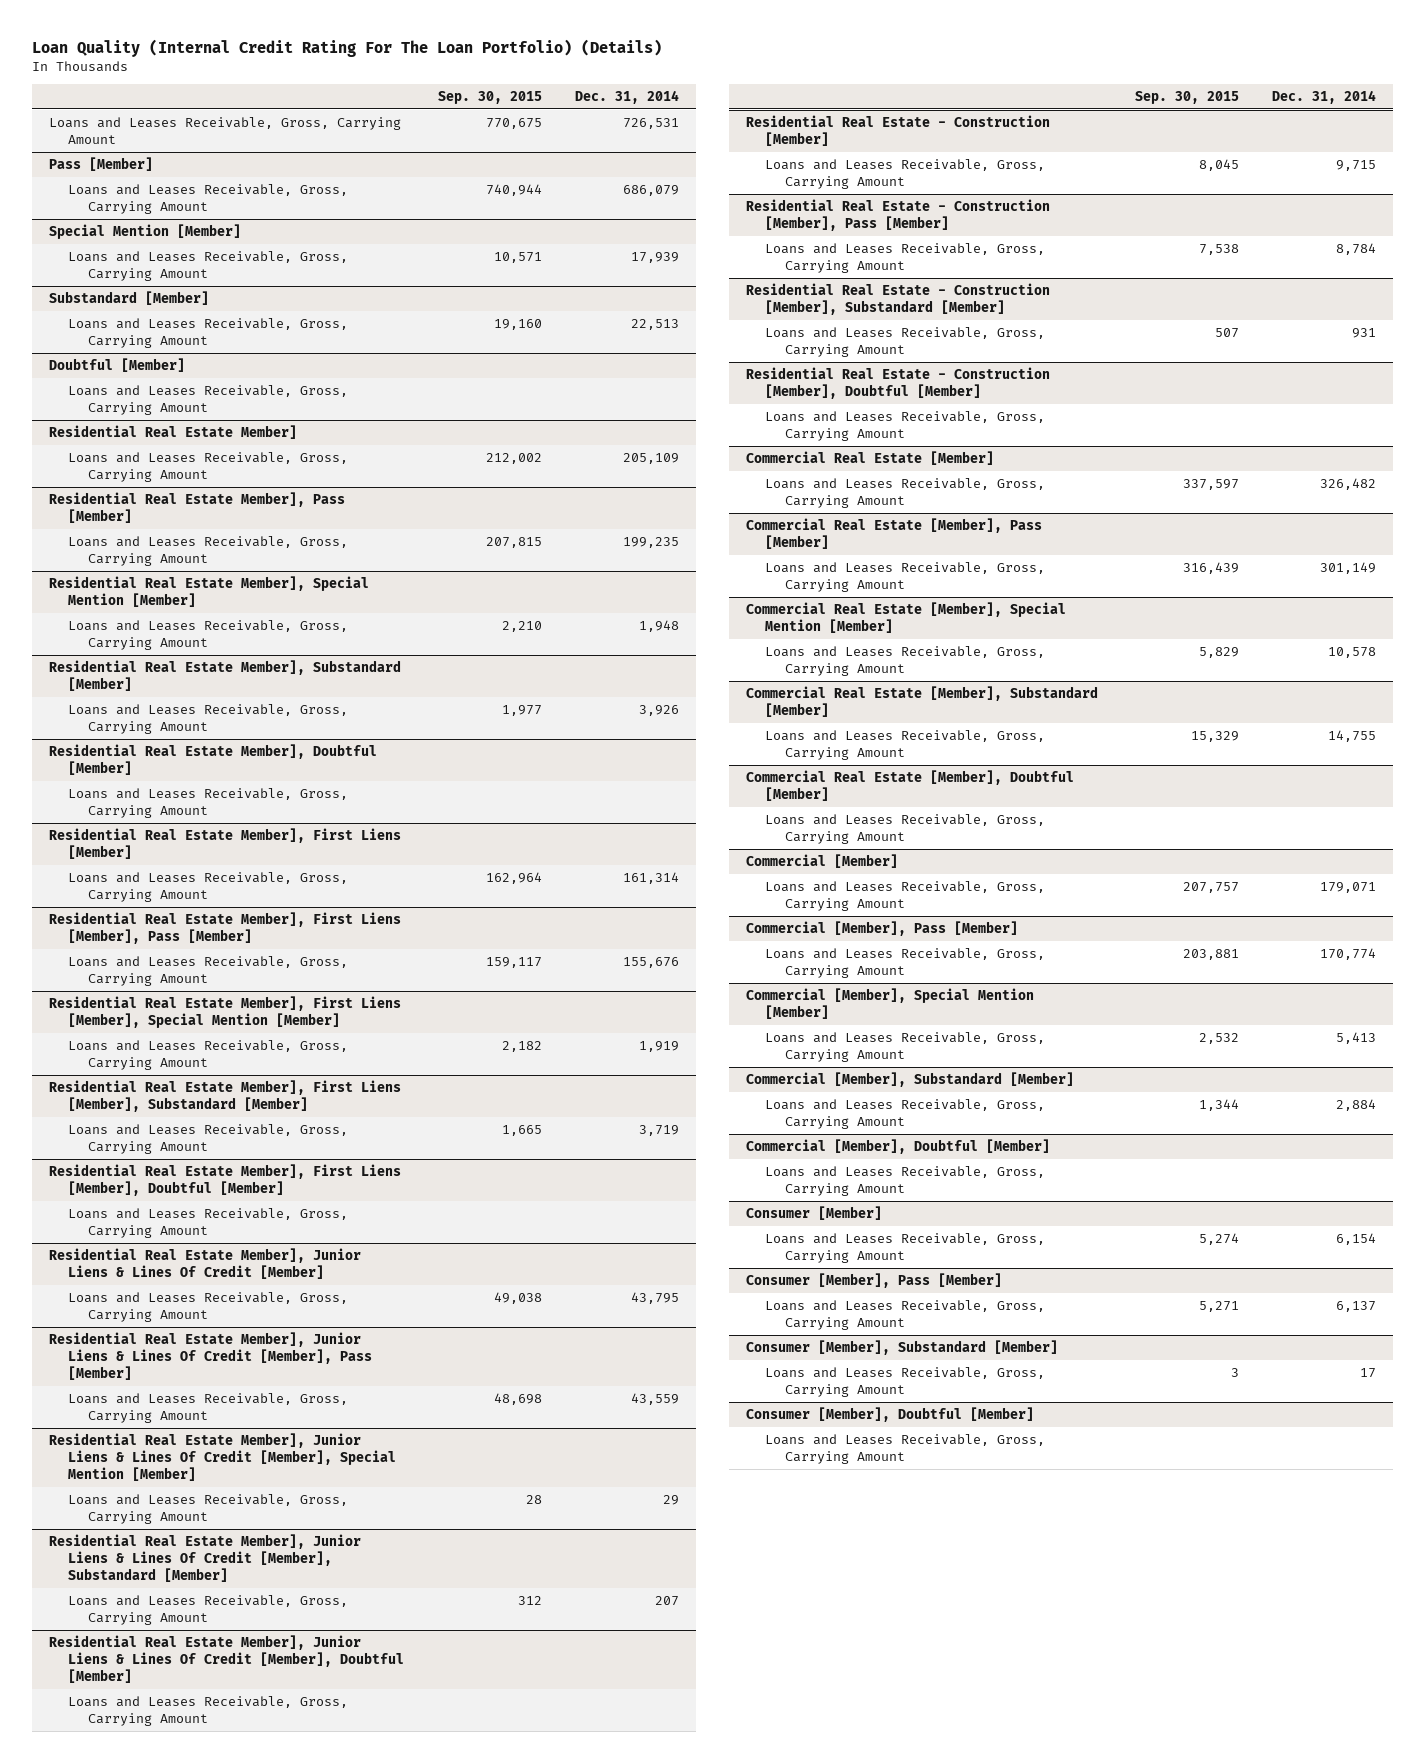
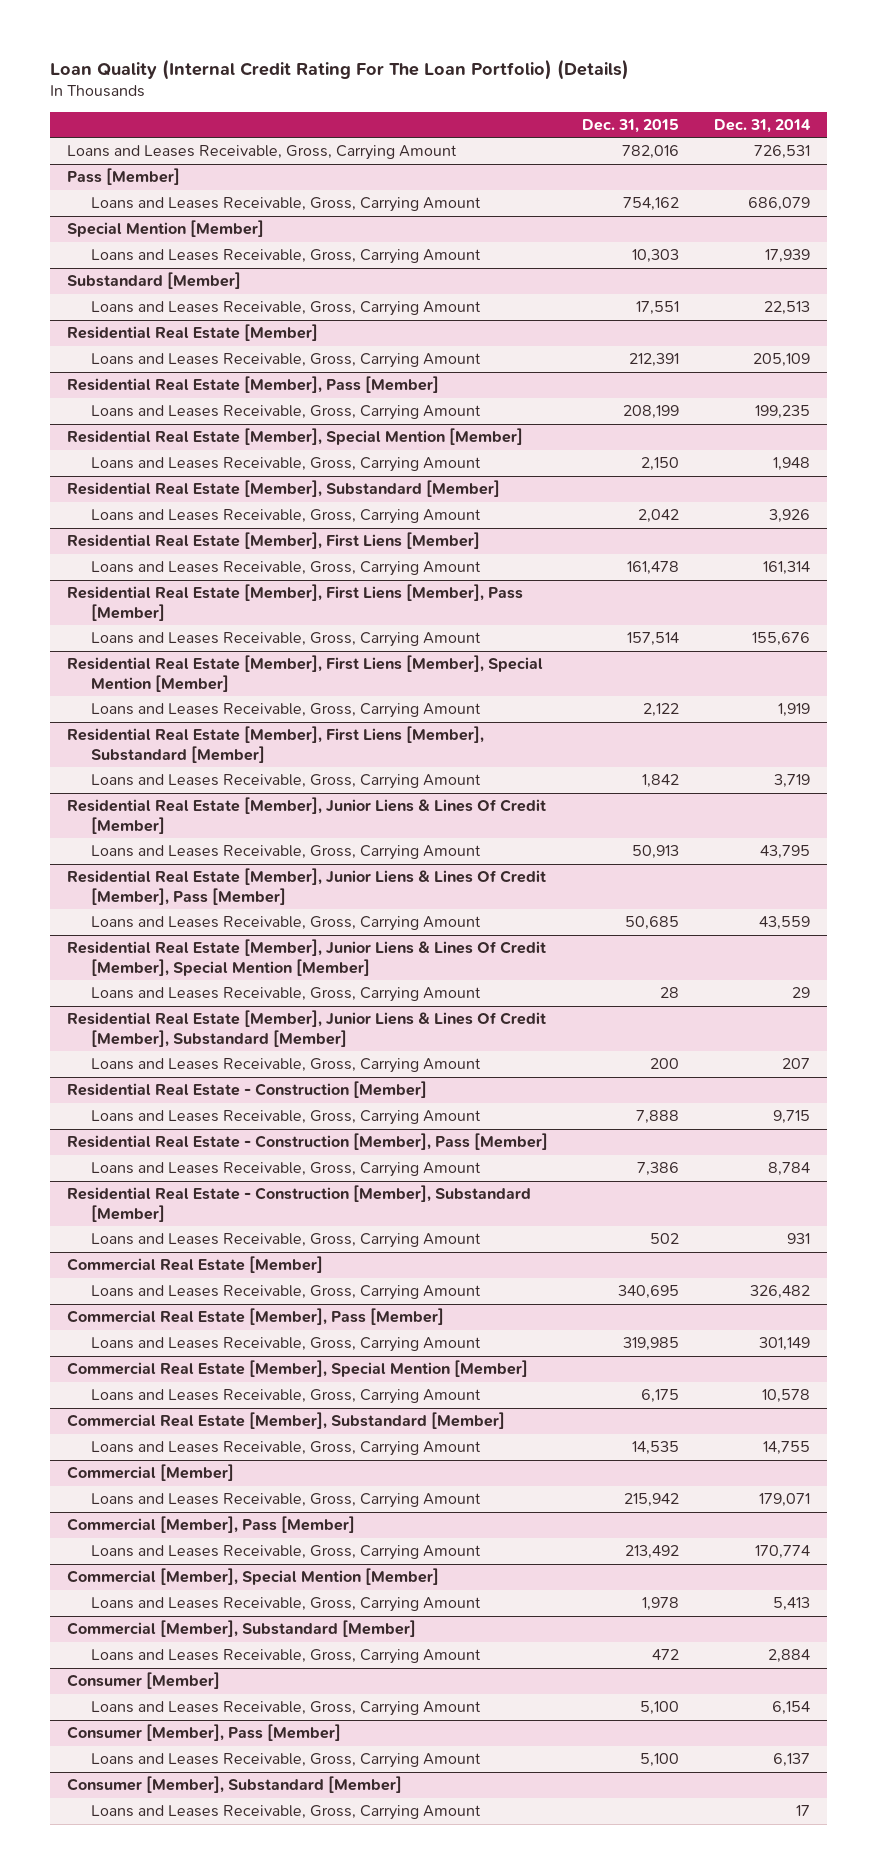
[437,90,542,104] Sep. 30, 2015 -> none
none -> [582,119,680,134] Dec. 31, 2015
[48,358,185,373] Doubtful [Member] -> none
[68,385,349,415] Loans and Leases Receivable, Gross, Carrying Amount -> none
[48,425,297,440] Residential Real Estate Member] -> [67,324,319,342] Residential Real Estate [Member]
[48,492,345,523] Residential Real Estate Member], Pass [Member] -> [67,376,440,394] Residential Real Estate [Member], Pass [Member]
[48,576,369,607] Residential Real Estate Member], Special Mention [Member] -> [67,428,524,446] Residential Real Estate [Member], Special Mention [Member]
[48,660,401,691] Residential Real Estate Member], Substandard [Member] -> [67,480,501,498] Residential Real Estate [Member], Substandard [Member]
[48,744,377,775] Residential Real Estate Member], Doubtful [Member] -> none
[68,788,349,818] Loans and Leases Receivable, Gross, Carrying Amount -> none
[48,828,401,859] Residential Real Estate Member], First Liens [Member] -> [67,532,481,550] Residential Real Estate [Member], First Liens [Member]
[48,912,401,944] Residential Real Estate Member], First Liens [Member], Pass [Member] -> [67,584,524,621] Residential Real Estate [Member], First Liens [Member], Pass [Member]
[48,996,401,1028] Residential Real Estate Member], First Liens [Member], Special Mention [Member] -> [67,655,544,692] Residential Real Estate [Member], First Liens [Member], Special Mention [Member]
[48,1080,401,1112] Residential Real Estate Member], First Liens [Member], Substandard [Member] -> [67,726,485,763] Residential Real Estate [Member], First Liens [Member], Substandard [Member]
[48,1164,401,1196] Residential Real Estate Member], First Liens [Member], Doubtful [Member] -> none
[68,1208,349,1238] Loans and Leases Receivable, Gross, Carrying Amount -> none
[48,1248,361,1279] Residential Real Estate Member], Junior Liens & Lines Of Credit [Member] -> [67,797,547,834] Residential Real Estate [Member], Junior Liens & Lines Of Credit [Member]
[48,1332,373,1380] Residential Real Estate Member], Junior Liens & Lines Of Credit [Member], Pass [Member] -> [67,868,547,905] Residential Real Estate [Member], Junior Liens & Lines Of Credit [Member], Pass [Member]
[48,1433,397,1481] Residential Real Estate Member], Junior Liens & Lines Of Credit [Member], Special Mention [Member] -> [67,939,547,976] Residential Real Estate [Member], Junior Liens & Lines Of Credit [Member], Special Mention [Member]
[48,1534,361,1582] Residential Real Estate Member], Junior Liens & Lines Of Credit [Member], Substandard [Member] -> [67,1010,547,1047] Residential Real Estate [Member], Junior Liens & Lines Of Credit [Member], Substandard [Member]
[48,1635,405,1683] Residential Real Estate Member], Junior Liens & Lines Of Credit [Member], Doubtful [Member] -> none
[68,1696,349,1726] Loans and Leases Receivable, Gross, Carrying Amount -> none
[745,367,1050,399] Residential Real Estate - Construction [Member], Doubtful [Member] -> none
[765,411,1046,441] Loans and Leases Receivable, Gross, Carrying Amount -> none
[745,770,1074,801] Commercial Real Estate [Member], Doubtful [Member] -> none
[765,814,1046,844] Loans and Leases Receivable, Gross, Carrying Amount -> none
[745,1139,1050,1155] Commercial [Member], Doubtful [Member] -> none
[765,1166,1046,1196] Loans and Leases Receivable, Gross, Carrying Amount -> none
[745,1407,1034,1423] Consumer [Member], Doubtful [Member] -> none
[765,1434,1046,1464] Loans and Leases Receivable, Gross, Carrying Amount -> none

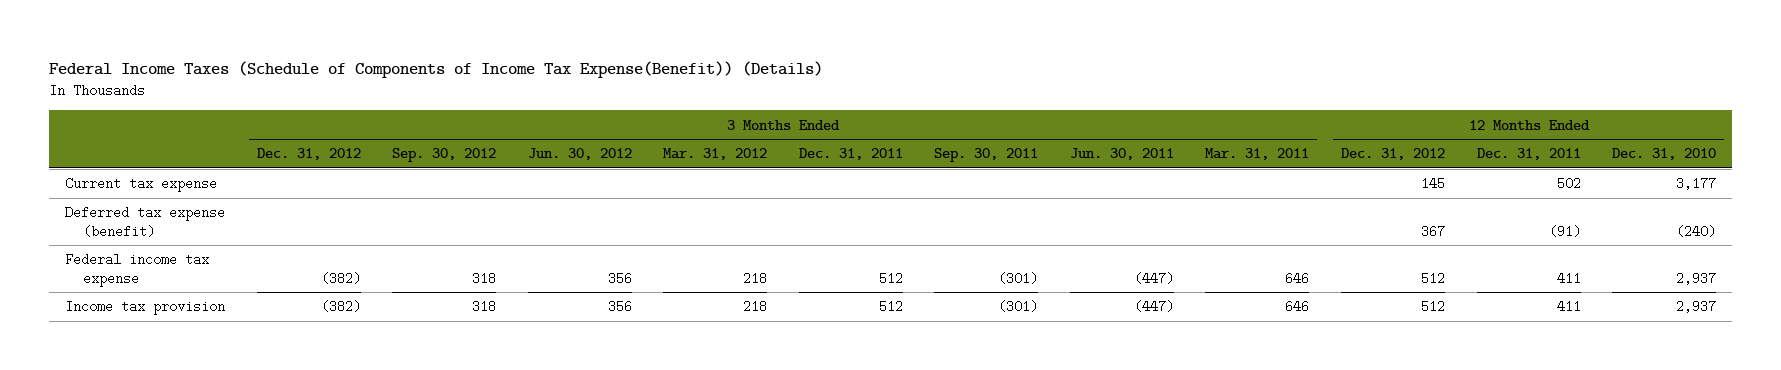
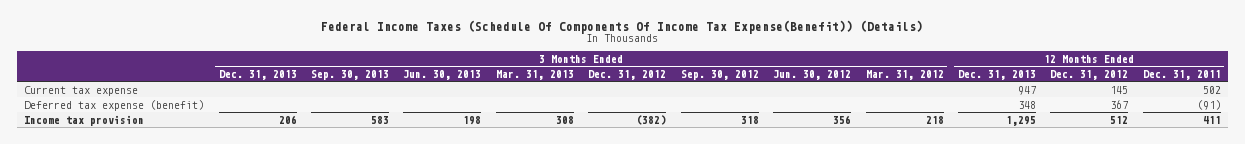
[49,60,824,78] Federal Income Taxes (Schedule of Components of Income Tax Expense(Benefit)) (Details) -> [321,19,924,34] Federal Income Taxes (Schedule Of Components Of Income Tax Expense(Benefit)) (Details)
[798,148,903,161] Dec. 31, 2011 -> none
[934,148,1039,163] Sep. 30, 2011 -> none
[1069,148,1174,161] Jun. 30, 2011 -> none
[1205,148,1310,161] Mar. 31, 2011 -> none
[1612,148,1717,161] Dec. 31, 2010 -> none
none -> [218,69,297,80] Dec. 31, 2013
none -> [310,69,389,80] Sep. 30, 2013
none -> [403,69,482,80] Jun. 30, 2013
none -> [495,69,574,80] Mar. 31, 2013
none -> [958,69,1037,80] Dec. 31, 2013
[65,253,210,287] Federal income tax expense -> none

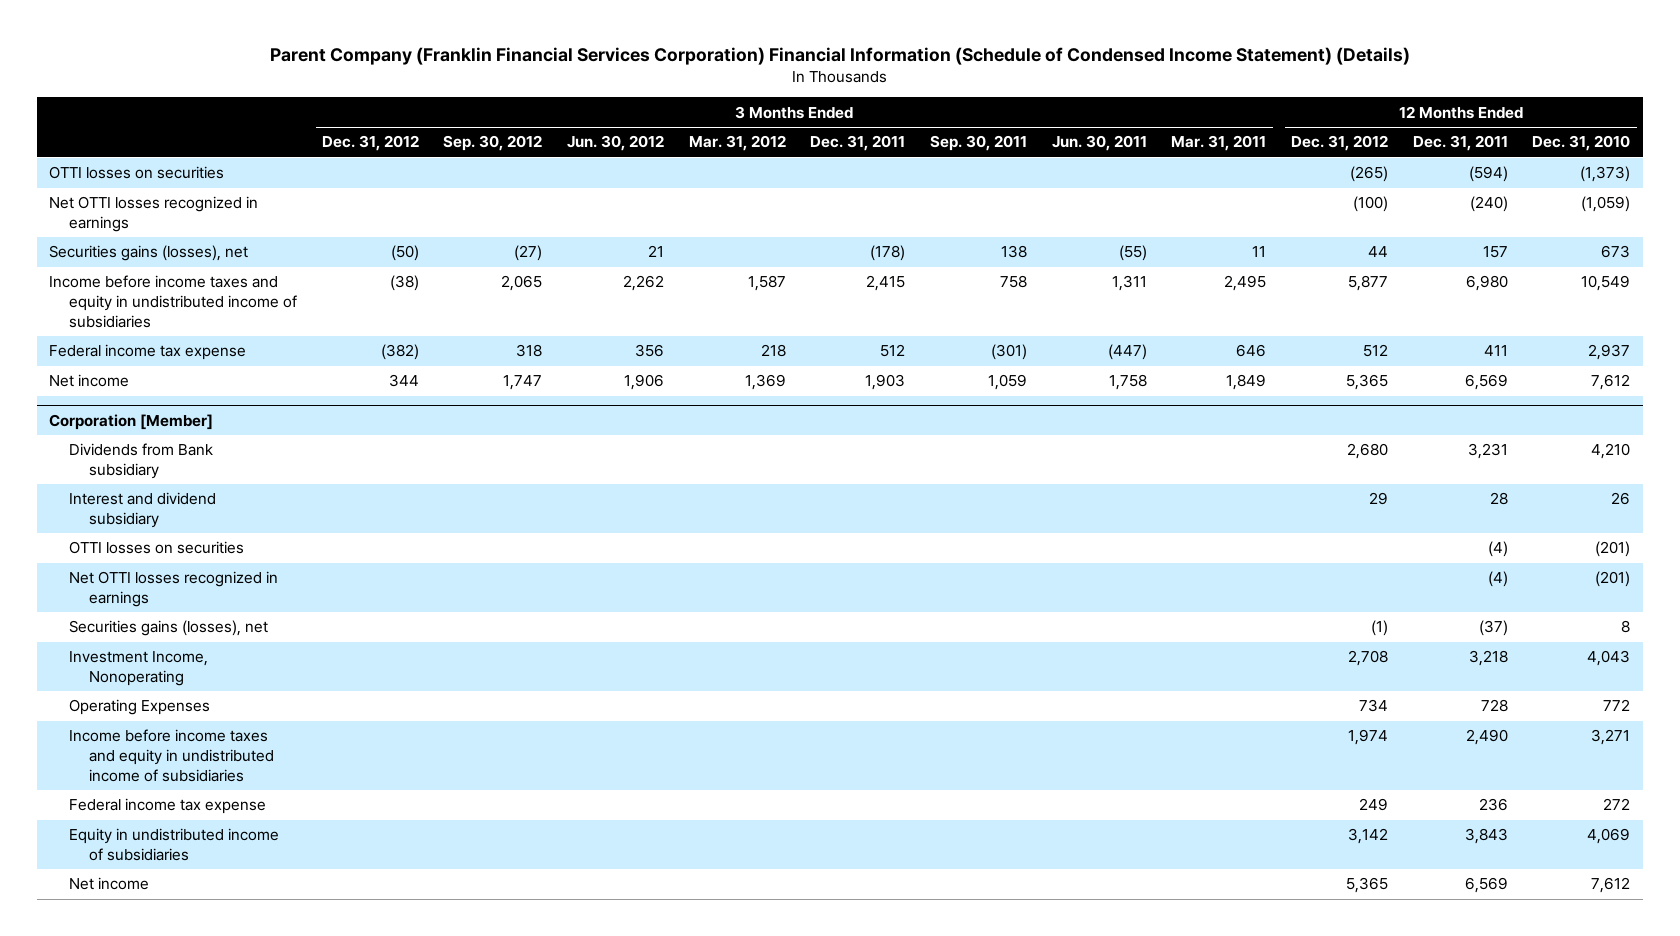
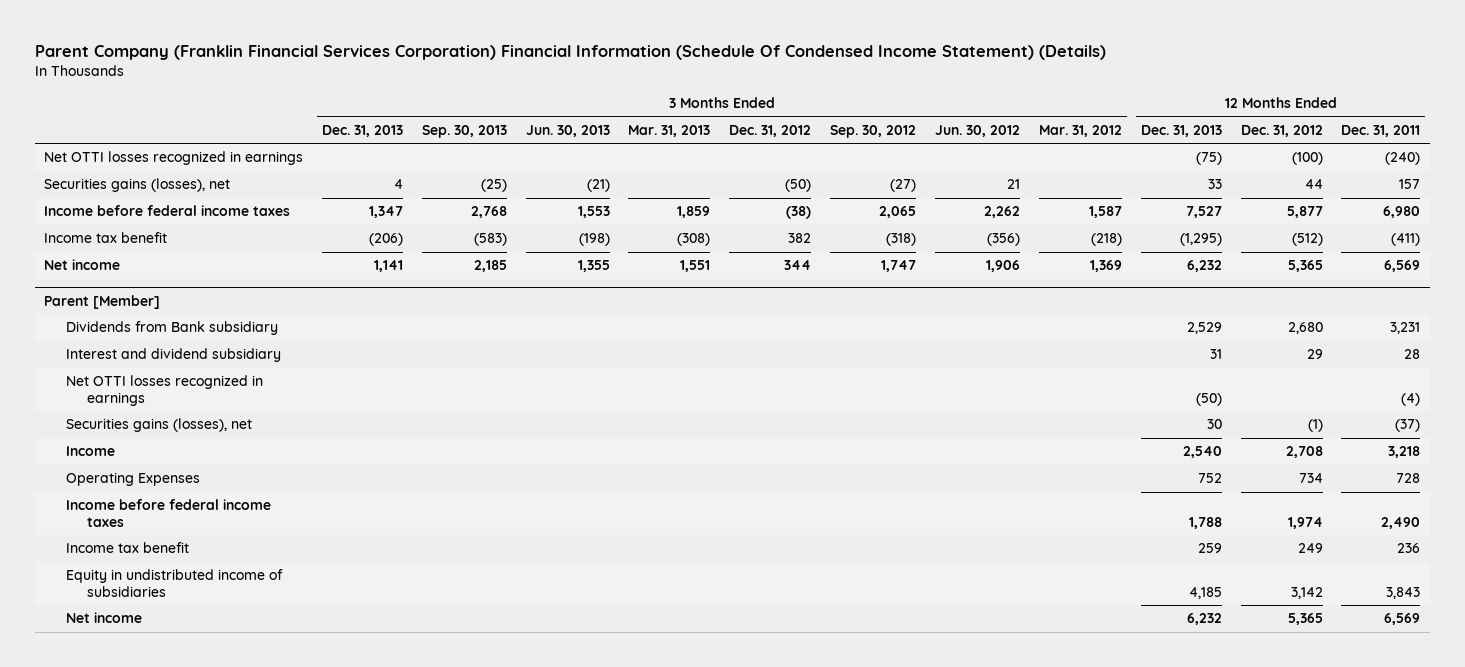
[269,46,1410,65] Parent Company (Franklin Financial Services Corporation) Financial Information (Schedule of Condensed Income Statement) (Details) -> [34,44,1106,60] Parent Company (Franklin Financial Services Corporation) Financial Information (Schedule Of Condensed Income Statement) (Details)
[810,135,906,152] Dec. 31, 2011 -> none
[930,135,1028,152] Sep. 30, 2011 -> none
[1051,135,1147,152] Jun. 30, 2011 -> none
[1171,135,1267,152] Mar. 31, 2011 -> none
[1532,135,1631,152] Dec. 31, 2010 -> none
none -> [321,125,403,138] Dec. 31, 2013
none -> [421,125,507,139] Sep. 30, 2013
none -> [525,125,610,138] Jun. 30, 2013
none -> [628,125,711,138] Mar. 31, 2013
none -> [1140,125,1222,138] Dec. 31, 2013
[49,166,225,180] OTTI losses on securities -> none
[49,275,298,328] Income before income taxes and equity in undistributed income of subsidiaries -> [44,205,291,217] Income before federal income taxes
[49,344,247,361] Federal income tax expense -> [44,232,168,244] Income tax benefit
[380,344,419,361] (382) -> [788,233,812,244] 382
[516,344,543,358] 318 -> [886,233,917,247] (318)
[635,344,665,358] 356 -> [987,233,1021,247] (356)
[760,344,786,358] 218 -> [1090,233,1122,247] (218)
[1363,344,1389,358] 512 -> [1291,233,1323,247] (512)
[1483,345,1508,357] 411 -> [1391,233,1421,247] (411)
[49,414,214,431] Corporation [Member] -> none
none -> [44,294,161,309] Parent [Member]
[69,541,245,555] OTTI losses on securities -> none
[69,651,209,687] Investment Income, Nonoperating -> [65,446,115,457] Income
[69,729,274,782] Income before income taxes and equity in undistributed income of subsidiaries -> [65,499,271,528] Income before federal income taxes
[69,798,267,815] Federal income tax expense -> [65,542,189,554] Income tax benefit

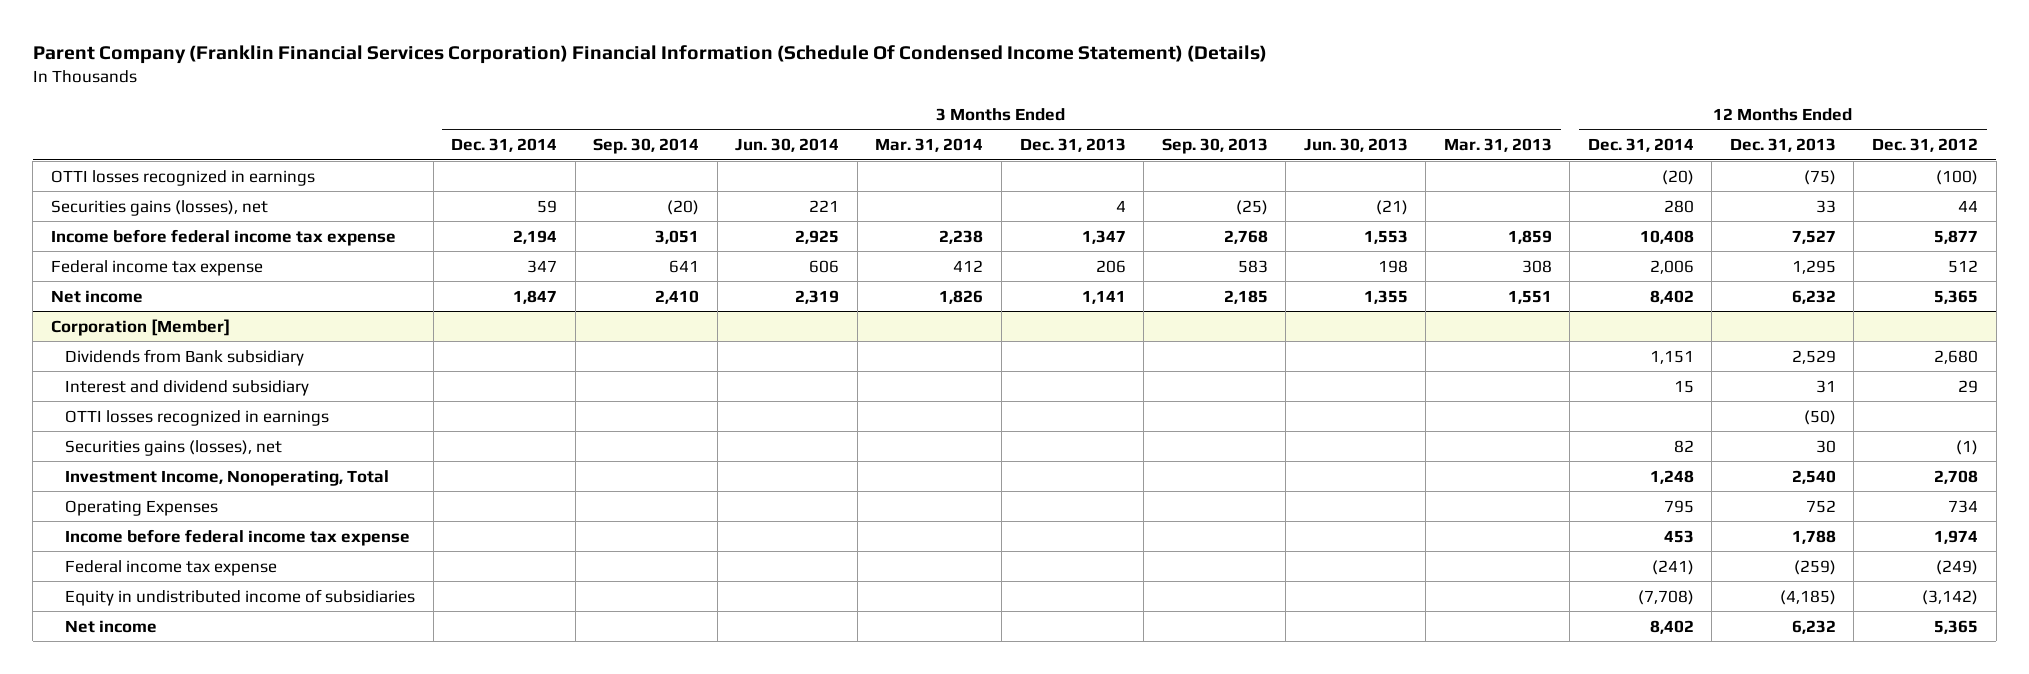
[729,125,812,138] Dec. 31, 2012 -> none
[830,125,917,139] Sep. 30, 2012 -> none
[935,125,1021,138] Jun. 30, 2012 -> none
[1038,125,1122,138] Mar. 31, 2012 -> none
[1341,125,1421,138] Dec. 31, 2011 -> none
none -> [451,138,558,153] Dec. 31, 2014
none -> [593,138,700,155] Sep. 30, 2014
none -> [735,138,840,153] Jun. 30, 2014
none -> [875,138,984,153] Mar. 31, 2014
none -> [1587,138,1694,153] Dec. 31, 2014
[44,151,304,166] Net OTTI losses recognized in earnings -> [51,169,316,186] OTTI losses recognized in earnings
[44,205,291,217] Income before federal income taxes -> [51,228,397,246] Income before federal income tax expense
[44,232,168,244] Income tax benefit -> [51,259,264,276] Federal income tax expense
[368,233,403,247] (206) -> [1095,259,1126,273] 206
[473,233,507,247] (583) -> [1237,259,1268,273] 583
[578,233,610,247] (198) -> [1377,259,1408,273] 198
[677,233,711,247] (308) -> [1521,259,1552,273] 308
[1179,233,1222,247] (1,295) -> [1791,259,1836,274] 1,295
[1291,233,1323,247] (512) -> [1947,259,1978,273] 512
[44,294,161,309] Parent [Member] -> none
none -> [51,318,231,336] Corporation [Member]
[65,375,263,407] Net OTTI losses recognized in earnings -> [65,409,330,426] OTTI losses recognized in earnings
[65,446,115,457] Income -> [65,469,390,486] Investment Income, Nonoperating, Total
[65,499,271,528] Income before federal income taxes -> [65,528,411,546] Income before federal income tax expense
[65,542,189,554] Income tax benefit -> [65,559,278,576] Federal income tax expense
[1197,543,1222,554] 259 -> [1793,559,1836,575] (259)
[1297,543,1323,554] 249 -> [1935,559,1978,575] (249)
[1188,587,1222,600] 4,185 -> [1779,589,1836,605] (4,185)
[1290,587,1323,600] 3,142 -> [1921,589,1978,605] (3,142)

